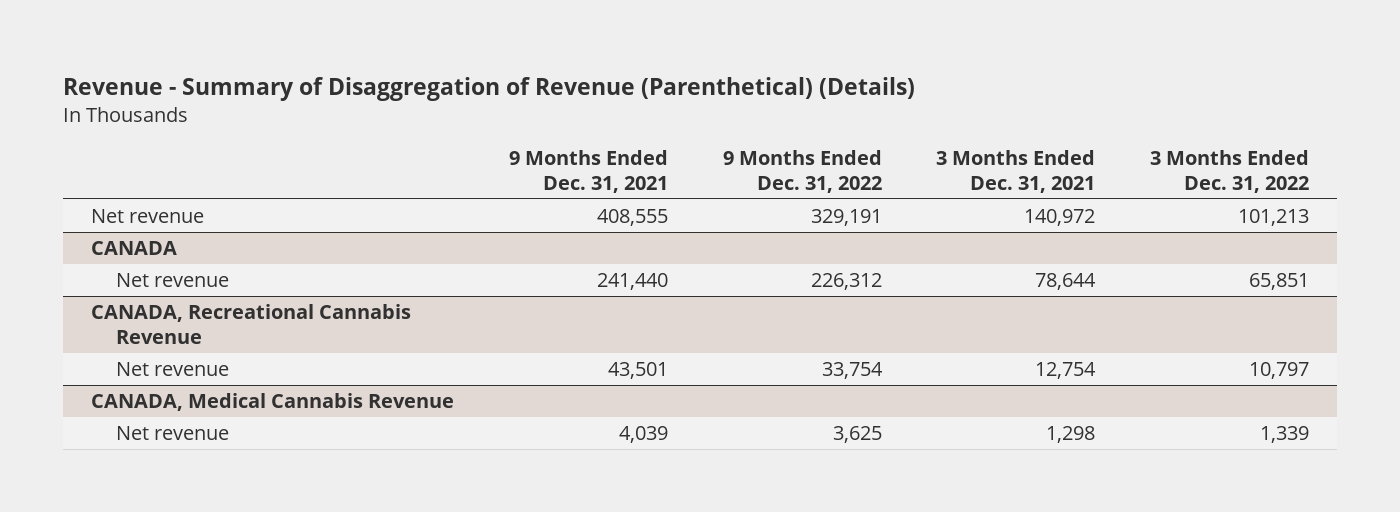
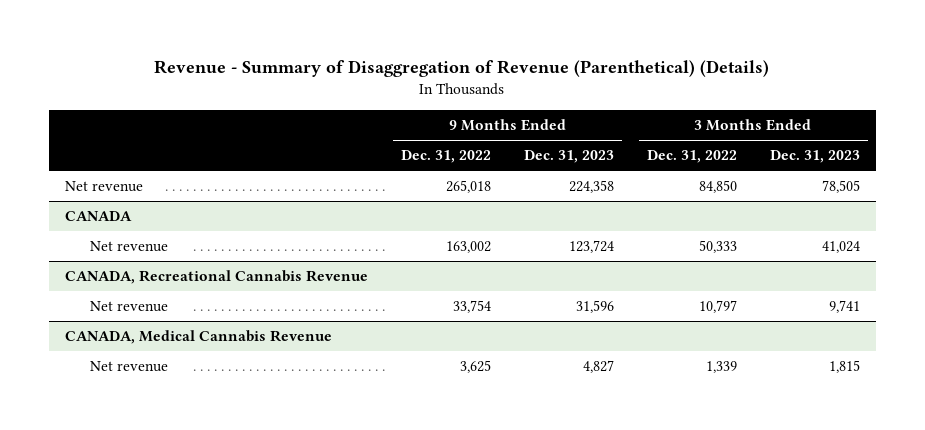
[508,149,668,193] 9 Months Ended Dec. 31, 2021 -> none
[936,149,1096,193] 3 Months Ended Dec. 31, 2021 -> none
none -> [523,150,614,164] Dec. 31, 2023
none -> [769,150,860,164] Dec. 31, 2023
[810,209,882,227] 329,191 -> [446,180,492,194] 265,018
[1238,209,1310,227] 101,213 -> [698,180,737,194] 84,850
[810,273,882,291] 226,312 -> [446,241,492,254] 163,002
[1249,273,1310,291] 65,851 -> [698,240,737,254] 50,333

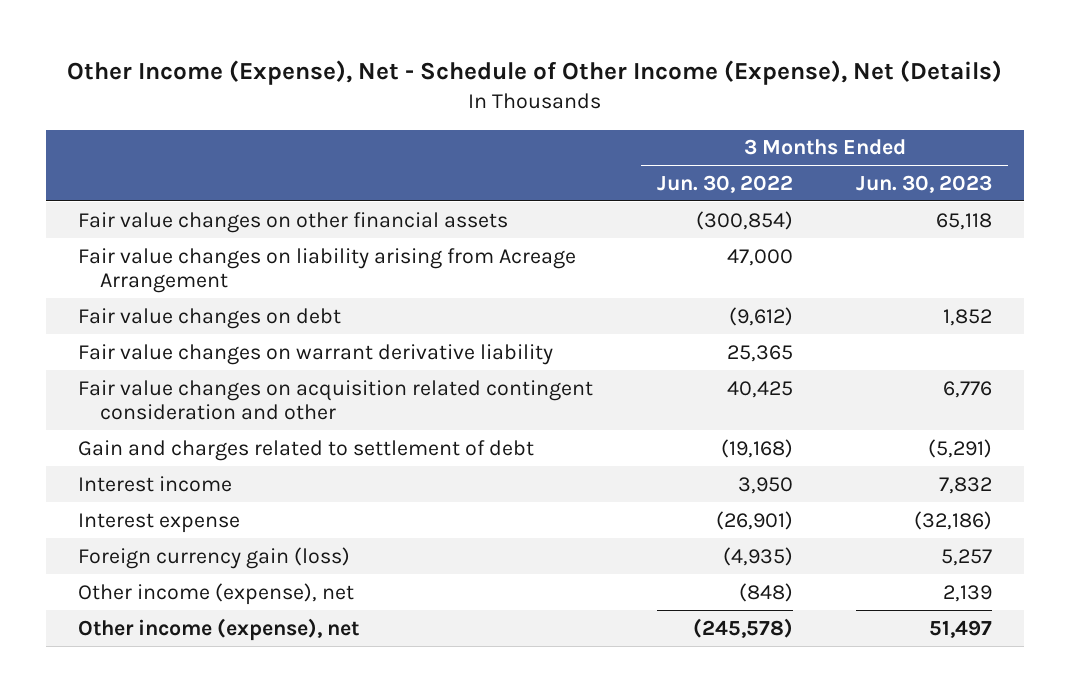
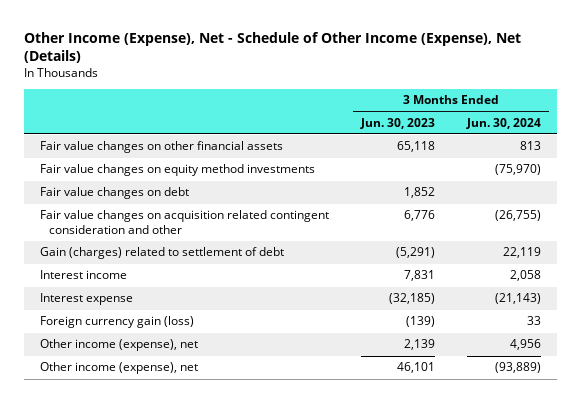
[656,174,793,193] Jun. 30, 2022 -> none
none -> [466,117,542,129] Jun. 30, 2024
[78,247,577,294] Fair value changes on liability arising from Acreage Arrangement -> none
none -> [40,164,316,177] Fair value changes on equity method investments
[78,343,554,365] Fair value changes on warrant derivative liability -> none
[78,439,535,461] Gain and charges related to settlement of debt -> [40,247,285,260] Gain (charges) related to settlement of debt
[939,476,993,494] 7,832 -> [404,270,436,282] 7,831
[914,510,993,530] (32,186) -> [389,293,436,305] (32,185)
[941,548,993,566] 5,257 -> [406,316,436,328] (139)
[929,619,993,638] 51,497 -> [397,362,436,374] 46,101

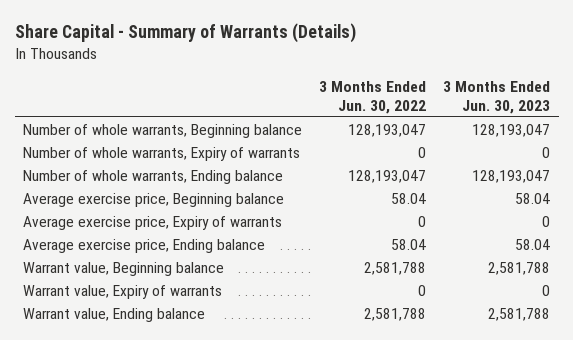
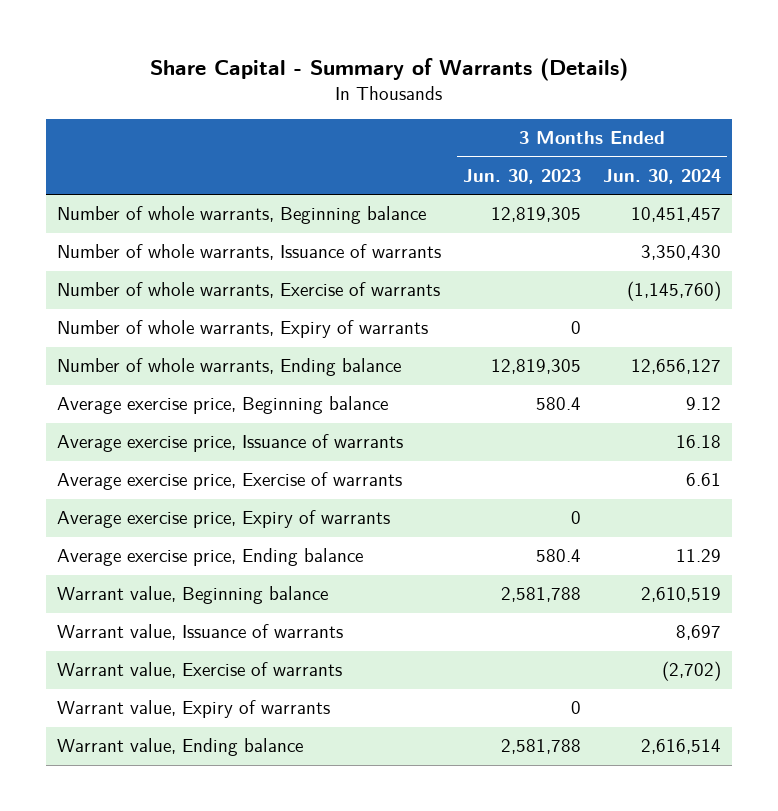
[319,80,427,114] 3 Months Ended Jun. 30, 2022 -> none
none -> [603,168,722,184] Jun. 30, 2024
[472,123,551,137] 128,193,047 -> [490,207,581,223] 12,819,305
none -> [56,244,441,261] Number of whole warrants, Issuance of warrants
none -> [56,282,440,299] Number of whole warrants, Exercise of warrants
[472,169,551,183] 128,193,047 -> [490,359,581,375] 12,819,305
[515,192,551,204] 58.04 -> [535,397,581,411] 580.4
none -> [56,434,403,453] Average exercise price, Issuance of warrants
none -> [56,472,402,491] Average exercise price, Exercise of warrants
[515,238,551,250] 58.04 -> [535,549,581,563] 580.4
none -> [56,624,343,641] Warrant value, Issuance of warrants
none -> [56,662,342,679] Warrant value, Exercise of warrants

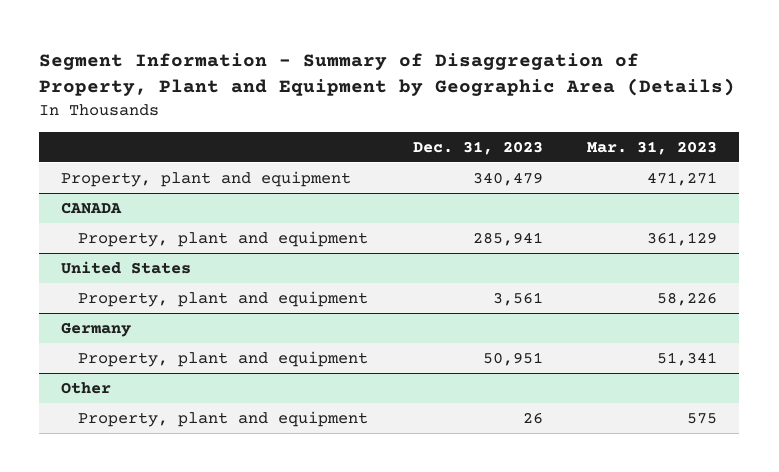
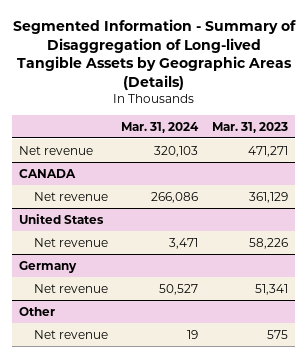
[39,52,736,97] Segment Information - Summary of Disaggregation of Property, Plant and Equipment by Geographic Area (Details) -> [12,19,296,90] Segmented Information - Summary of Disaggregation of Long-lived Tangible Assets by Geographic Areas (Details)
[412,140,543,155] Dec. 31, 2023 -> none
none -> [121,121,200,133] Mar. 31, 2024
[61,170,352,187] Property, plant and equipment -> [19,145,94,155] Net revenue
[78,230,369,247] Property, plant and equipment -> [34,191,109,201] Net revenue
[78,290,369,307] Property, plant and equipment -> [34,237,109,247] Net revenue
[78,350,369,367] Property, plant and equipment -> [34,283,109,293] Net revenue
[78,410,369,427] Property, plant and equipment -> [34,329,109,339] Net revenue

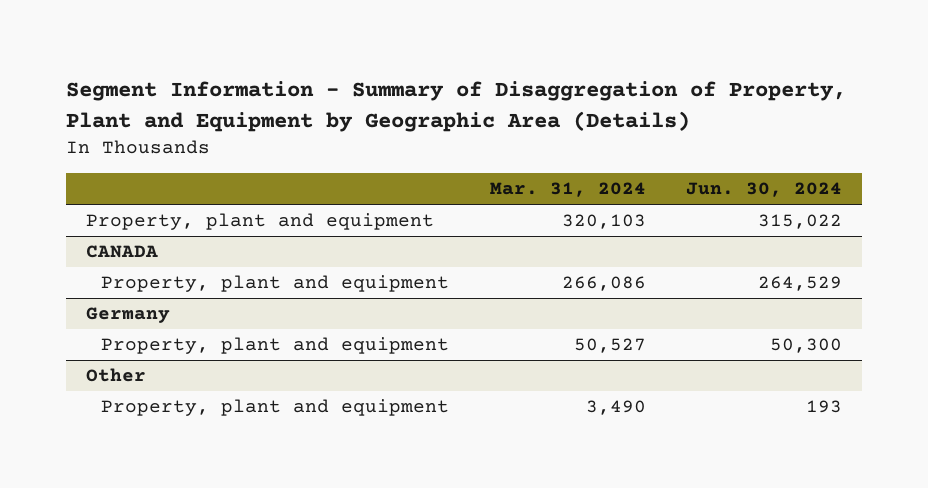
[12,19,296,90] Segmented Information - Summary of Disaggregation of Long-lived Tangible Assets by Geographic Areas (Details) -> [65,81,846,132] Segment Information - Summary of Disaggregation of Property, Plant and Equipment by Geographic Area (Details)
[211,121,288,133] Mar. 31, 2023 -> none
none -> [686,182,843,198] Jun. 30, 2024
[19,145,94,155] Net revenue -> [86,213,435,231] Property, plant and equipment
[19,213,105,224] United States -> none
[34,237,109,247] Net revenue -> none
[34,191,109,201] Net revenue -> [101,275,450,293] Property, plant and equipment
[34,283,109,293] Net revenue -> [101,337,450,355] Property, plant and equipment
[34,329,109,339] Net revenue -> none
none -> [101,399,450,417] Property, plant and equipment

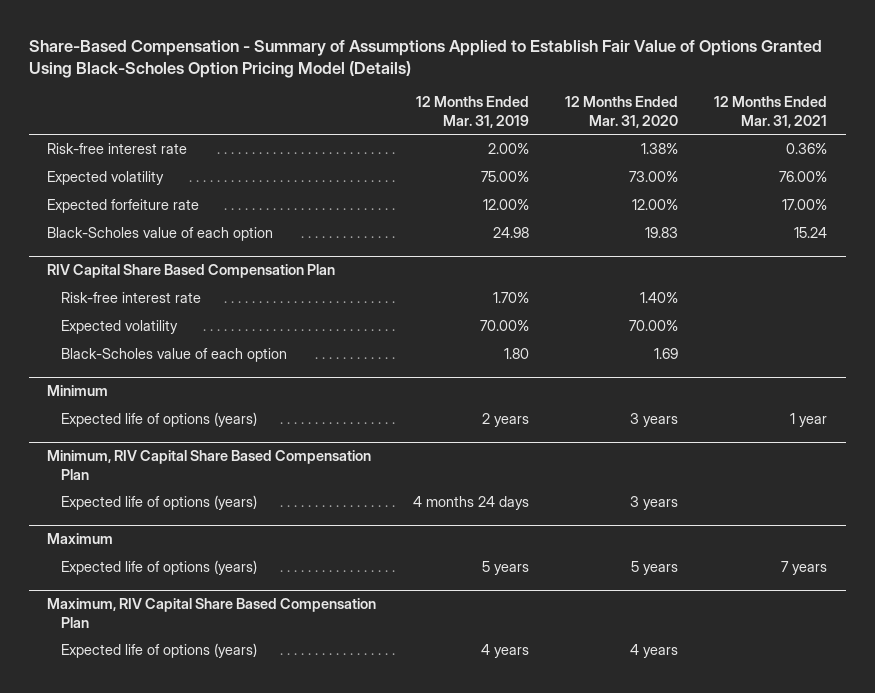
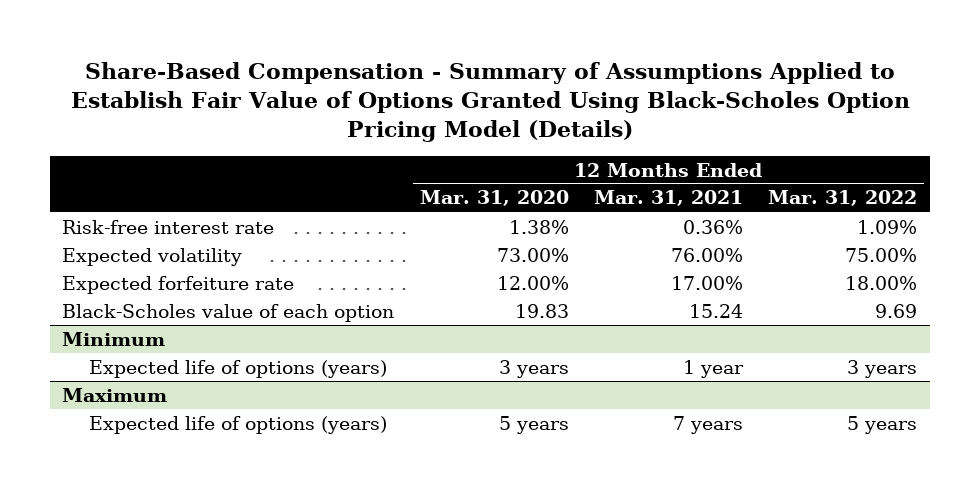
[415,96,529,128] 12 Months Ended Mar. 31, 2019 -> none
none -> [768,190,918,207] Mar. 31, 2022
[47,264,336,279] RIV Capital Share Based Compensation Plan -> none
[61,292,202,304] Risk-free interest rate -> none
[61,320,179,335] Expected volatility -> none
[61,348,288,363] Black-Scholes value of each option -> none
[47,450,372,480] Minimum, RIV Capital Share Based Compensation Plan -> none
[61,495,258,511] Expected life of options (years) -> none
[47,598,377,628] Maximum, RIV Capital Share Based Compensation Plan -> none
[61,643,258,659] Expected life of options (years) -> none

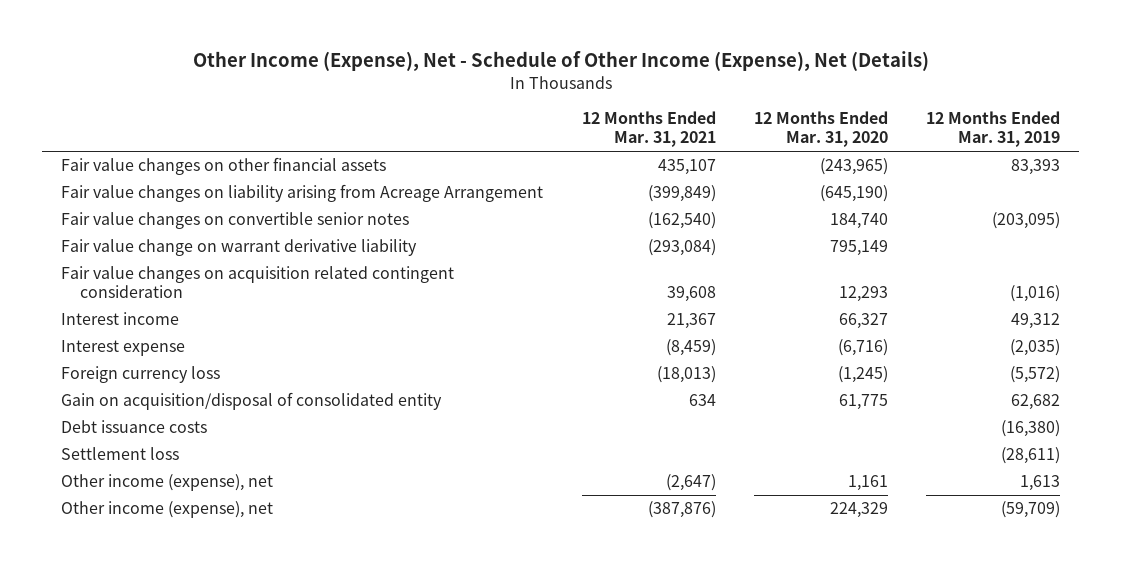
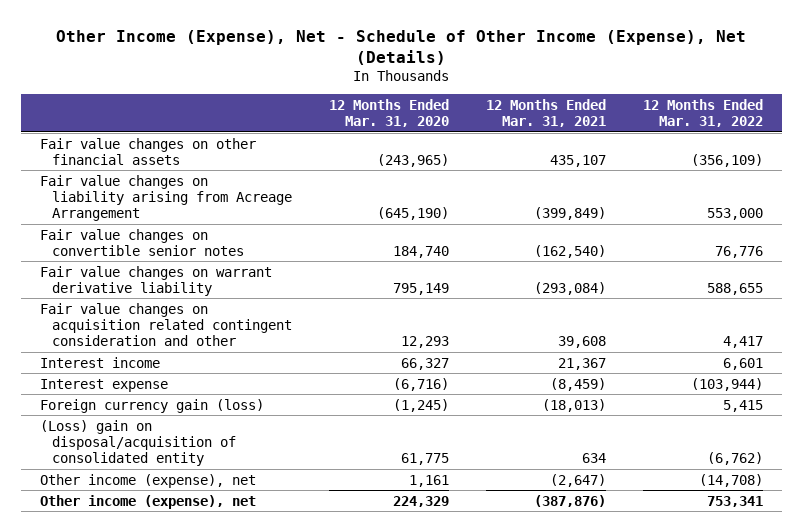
[926,111,1061,148] 12 Months Ended Mar. 31, 2019 -> none
none -> [643,98,764,127] 12 Months Ended Mar. 31, 2022
[61,239,418,257] Fair value change on warrant derivative liability -> [39,265,272,296] Fair value changes on warrant derivative liability
[61,266,455,299] Fair value changes on acquisition related contingent consideration -> [39,302,293,346] Fair value changes on acquisition related contingent consideration and other
[61,420,208,434] Debt issuance costs -> none
[61,447,180,461] Settlement loss -> none
[61,366,221,384] Foreign currency loss -> [39,398,264,413] Foreign currency gain (loss)
[61,392,443,411] Gain on acquisition/disposal of consolidated entity -> [39,419,237,466] (Loss) gain on disposal/acquisition of consolidated entity

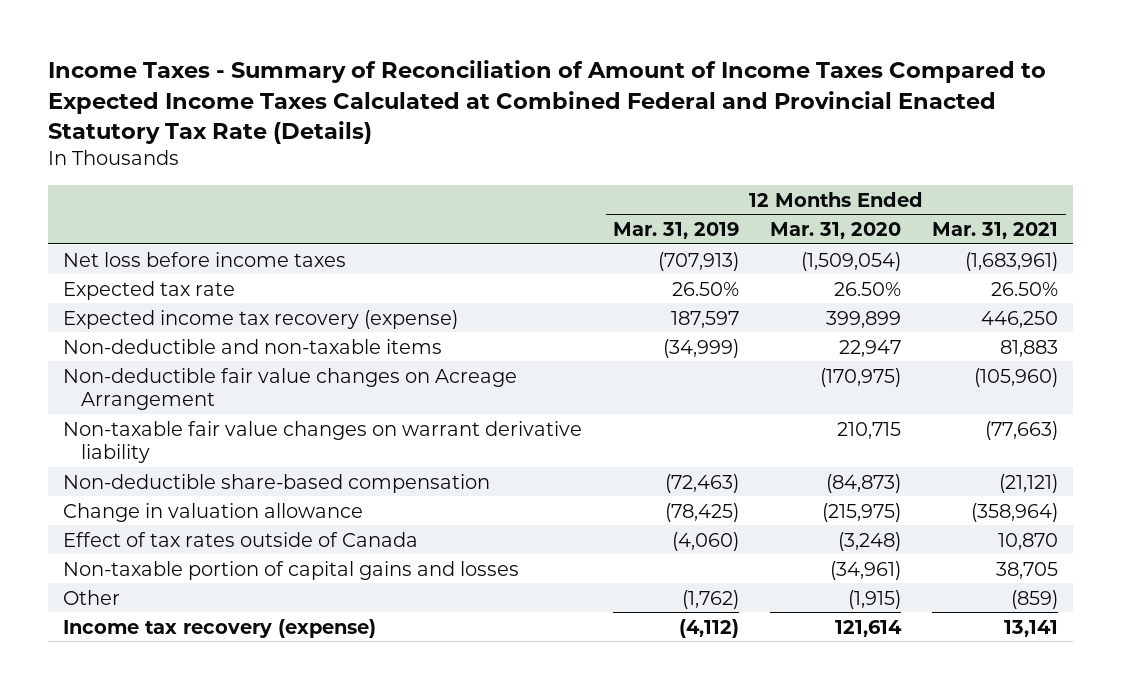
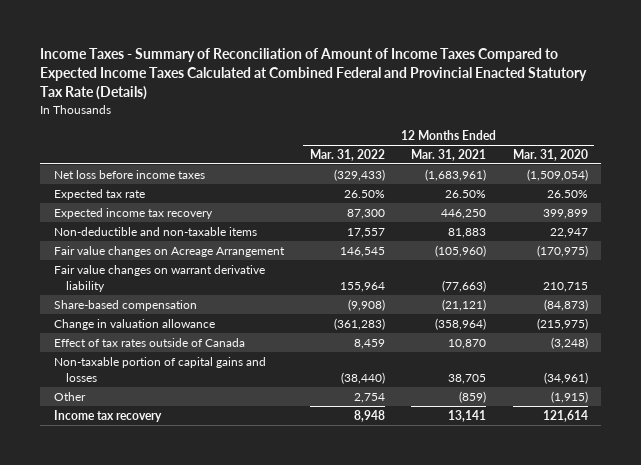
[613,222,740,240] Mar. 31, 2019 -> none
none -> [310,148,386,161] Mar. 31, 2022
[63,309,459,329] Expected income tax recovery (expense) -> [53,207,213,219] Expected income tax recovery
[63,367,518,410] Non-deductible fair value changes on Acreage Arrangement -> [53,245,285,257] Fair value changes on Acreage Arrangement
[63,420,583,463] Non-taxable fair value changes on warrant derivative liability -> [53,264,265,292] Fair value changes on warrant derivative liability
[63,473,491,493] Non-deductible share-based compensation -> [53,299,197,311] Share-based compensation
[63,618,377,638] Income tax recovery (expense) -> [53,409,162,422] Income tax recovery

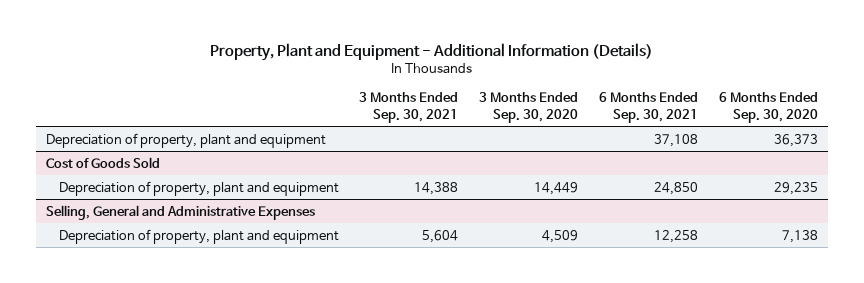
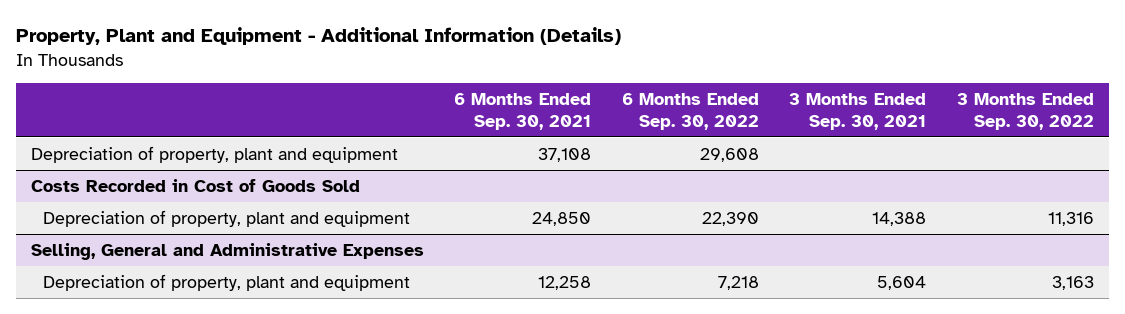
[479,92,579,123] 3 Months Ended Sep. 30, 2020 -> none
[718,92,818,123] 6 Months Ended Sep. 30, 2020 -> none
none -> [621,92,759,130] 6 Months Ended Sep. 30, 2022
none -> [956,92,1094,130] 3 Months Ended Sep. 30, 2022
[46,156,161,168] Cost of Goods Sold -> [30,178,360,192] Costs Recorded in Cost of Goods Sold

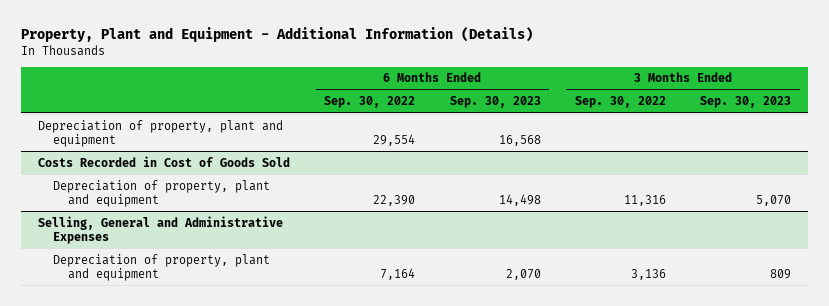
[454,92,592,130] 6 Months Ended Sep. 30, 2021 -> none
[789,92,927,130] 3 Months Ended Sep. 30, 2021 -> none
none -> [449,96,541,109] Sep. 30, 2023
none -> [700,96,792,109] Sep. 30, 2023
[699,147,759,162] 29,608 -> [373,134,416,147] 29,554
[717,275,759,290] 7,218 -> [380,268,416,281] 7,164
[1051,275,1094,290] 3,163 -> [630,269,666,281] 3,136

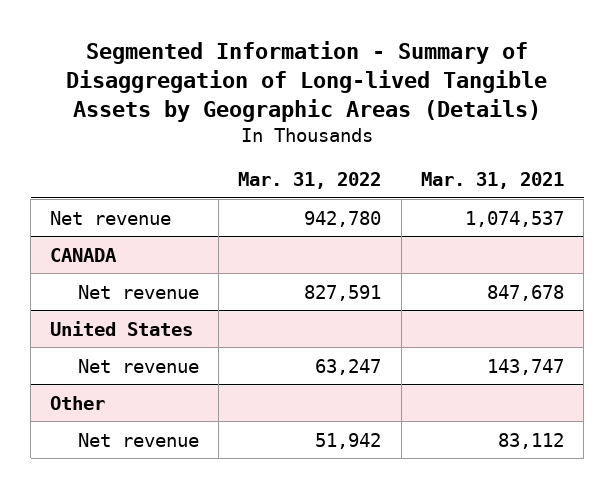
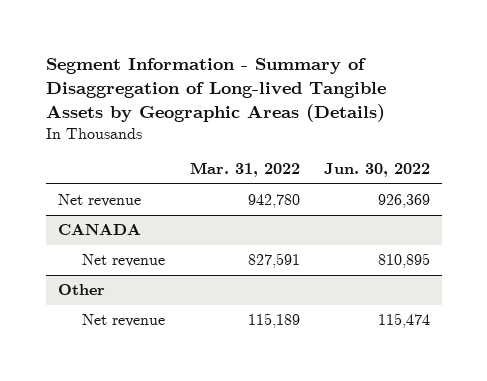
[66,41,548,122] Segmented Information - Summary of Disaggregation of Long-lived Tangible Assets by Geographic Areas (Details) -> [45,57,386,122] Segment Information - Summary of Disaggregation of Long-lived Tangible Assets by Geographic Areas (Details)
[420,171,564,189] Mar. 31, 2021 -> none
none -> [323,163,430,178] Jun. 30, 2022
[50,320,194,336] United States -> none
[77,358,199,373] Net revenue -> none
[315,432,382,449] 51,942 -> [247,313,300,329] 115,189

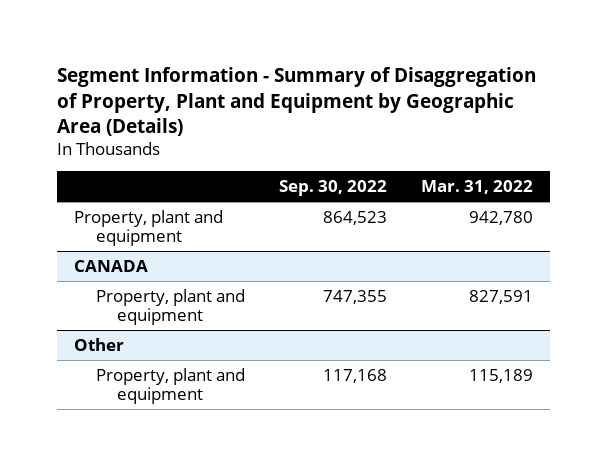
[45,57,386,122] Segment Information - Summary of Disaggregation of Long-lived Tangible Assets by Geographic Areas (Details) -> [56,67,536,136] Segment Information - Summary of Disaggregation of Property, Plant and Equipment by Geographic Area (Details)
[323,163,430,178] Jun. 30, 2022 -> none
none -> [278,180,387,197] Sep. 30, 2022
[57,194,141,208] Net revenue -> [73,209,223,246] Property, plant and equipment
[82,254,166,268] Net revenue -> [95,288,245,325] Property, plant and equipment
[82,314,166,328] Net revenue -> [95,367,245,404] Property, plant and equipment

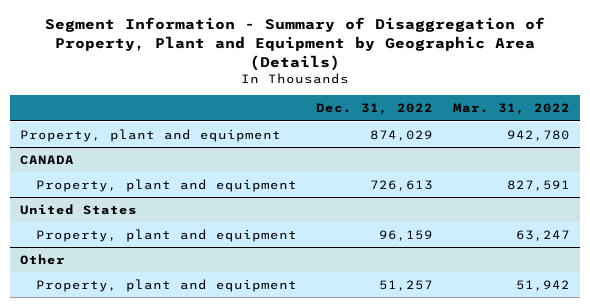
[278,180,387,197] Sep. 30, 2022 -> none
none -> [316,103,434,116] Dec. 31, 2022
none -> [19,203,137,215] United States
none -> [35,228,297,242] Property, plant and equipment
[468,368,533,383] 115,189 -> [516,279,571,291] 51,942

